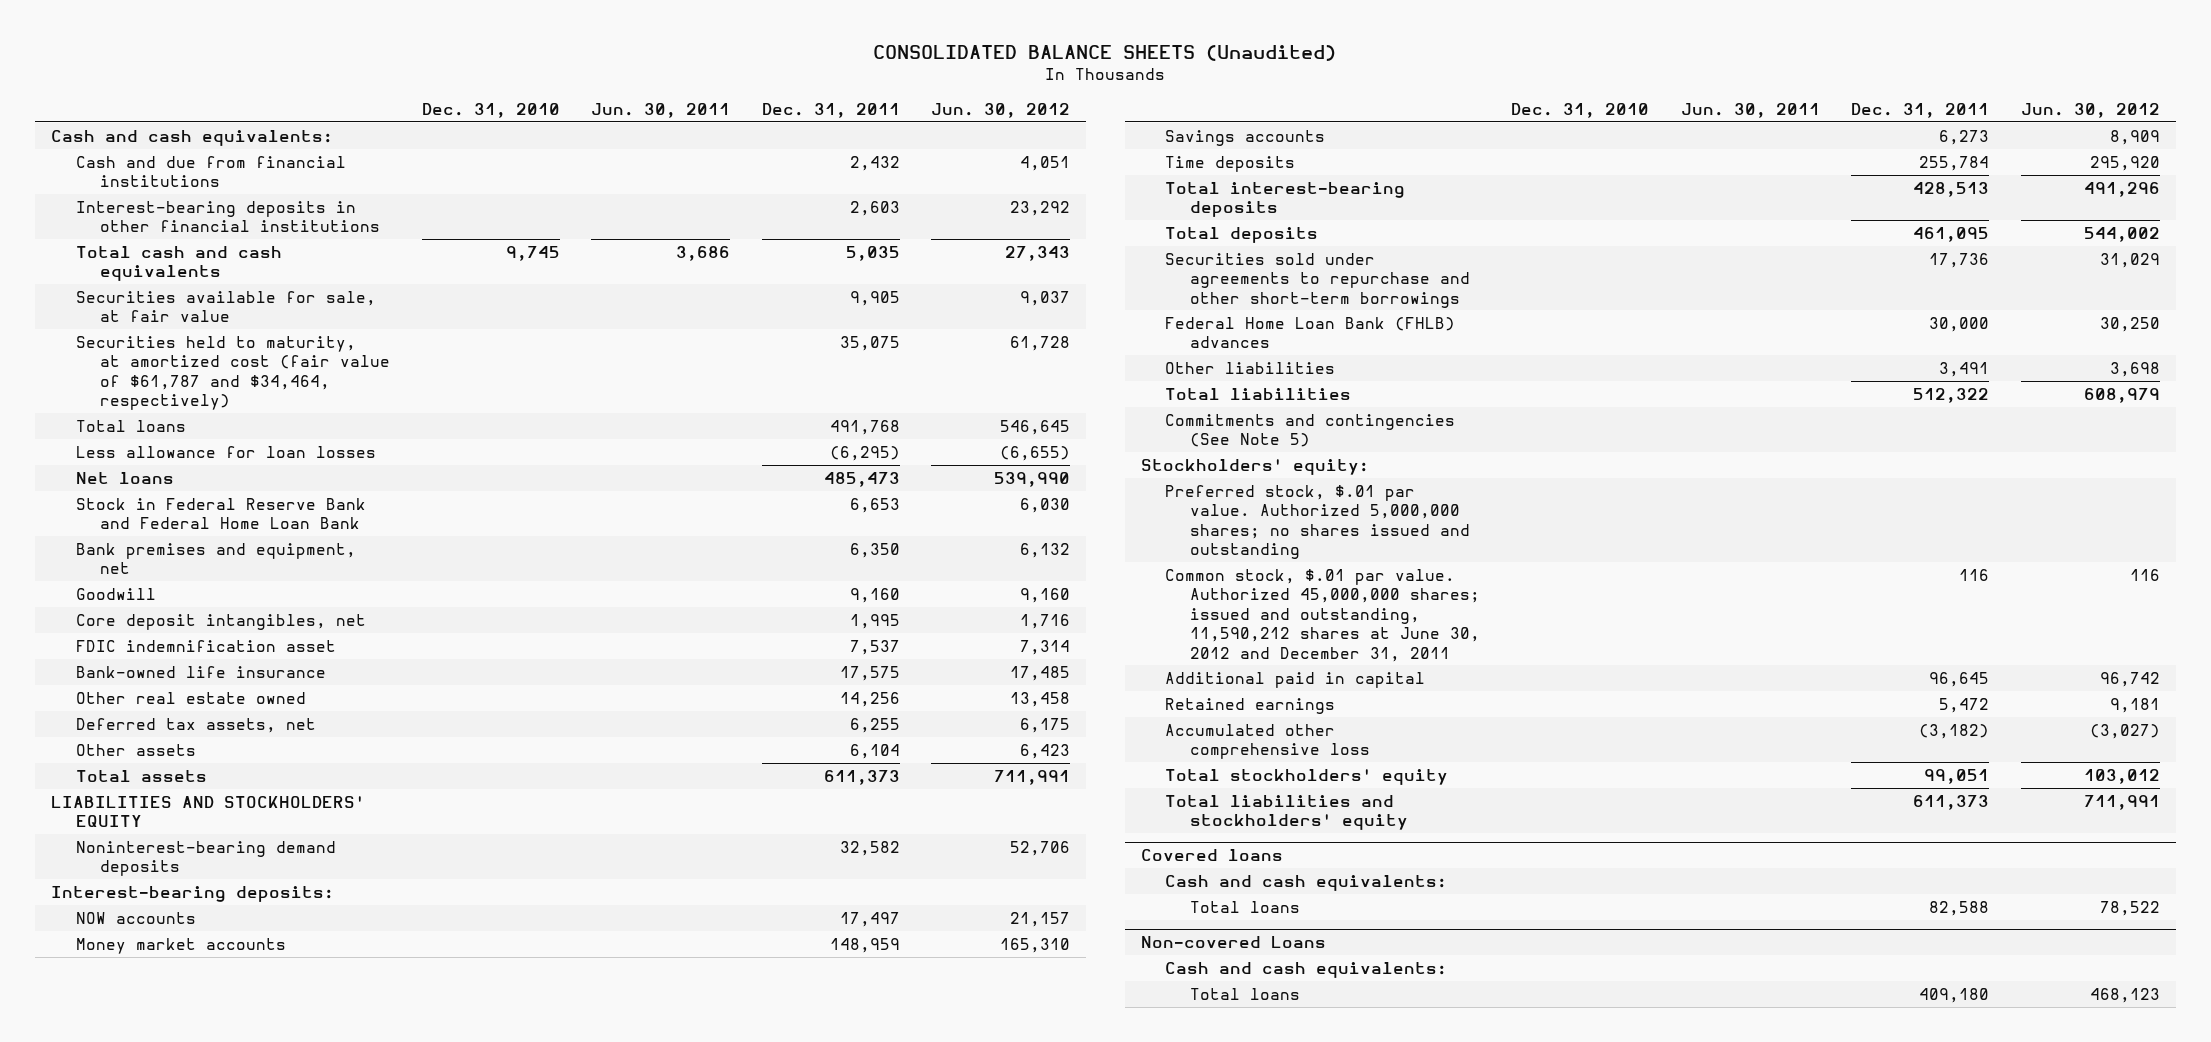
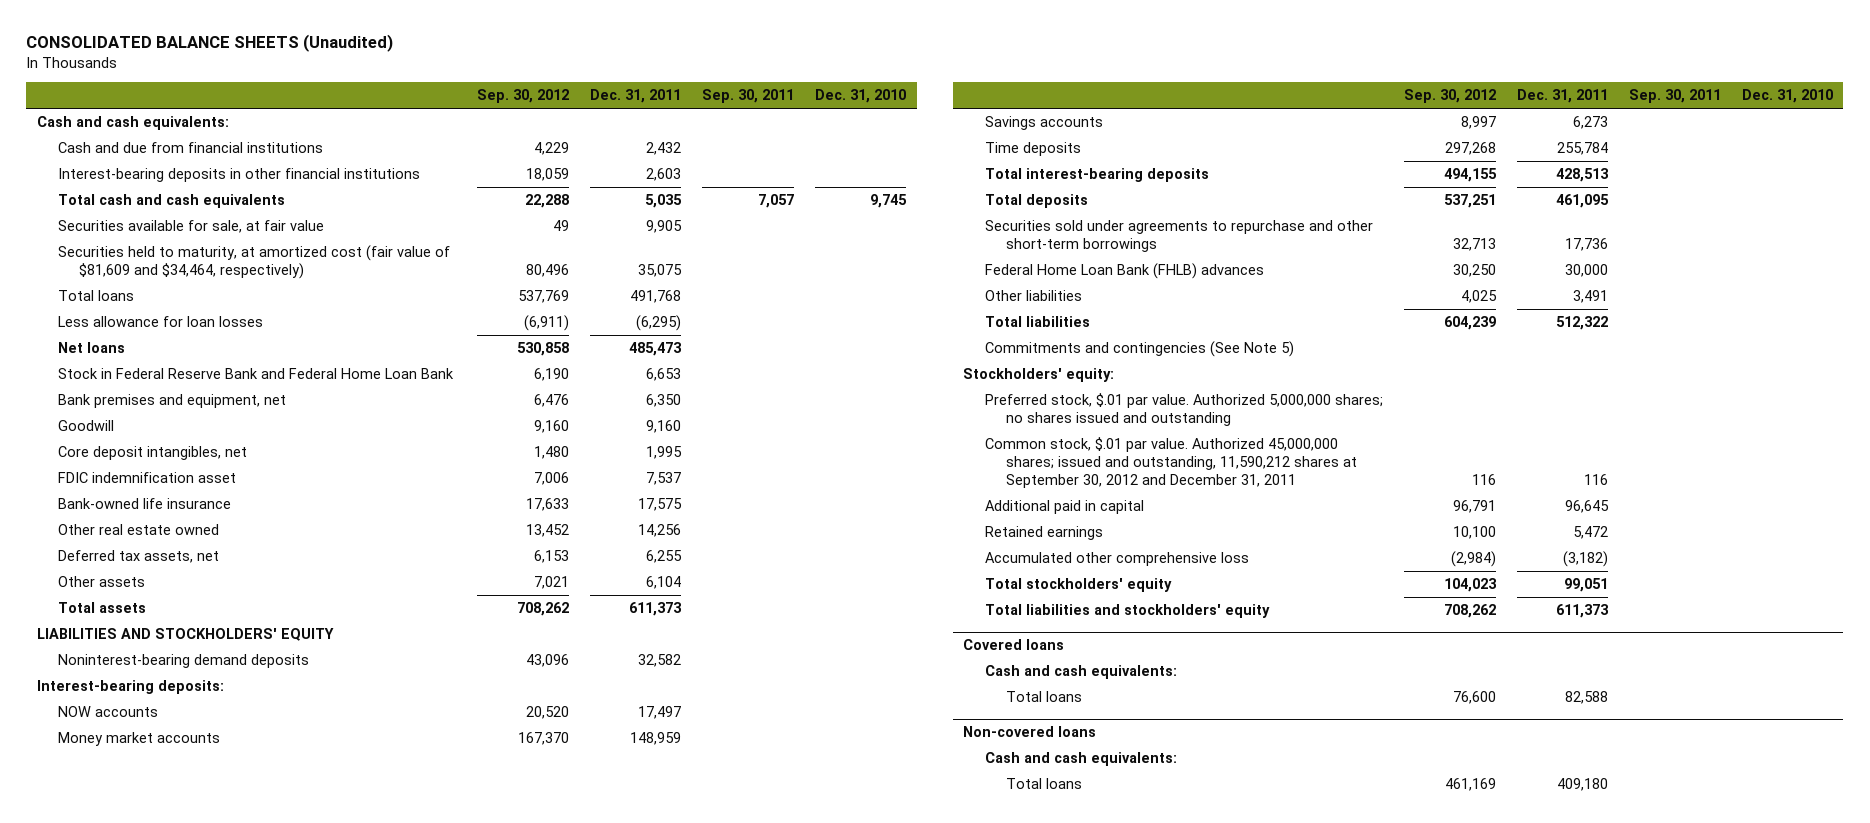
[591,102,731,118] Jun. 30, 2011 -> none
[931,102,1071,118] Jun. 30, 2012 -> none
none -> [477,89,570,104] Sep. 30, 2012
none -> [702,89,795,104] Sep. 30, 2011
[75,335,391,411] Securities held to maturity, at amortized cost (fair value of $61,787 and $34,464, respectively) -> [58,245,451,280] Securities held to maturity, at amortized cost (fair value of $81,609 and $34,464, respectively)
[1165,568,1480,662] Common stock, $.01 par value. Authorized 45,000,000 shares; issued and outstanding, 11,590,212 shares at June 30, 2012 and December 31, 2011 -> [984,437,1357,489] Common stock, $.01 par value. Authorized 45,000,000 shares; issued and outstanding, 11,590,212 shares at September 30, 2012 and December 31, 2011
[1140,936,1326,949] Non-covered Loans -> [963,726,1097,738] Non-covered loans

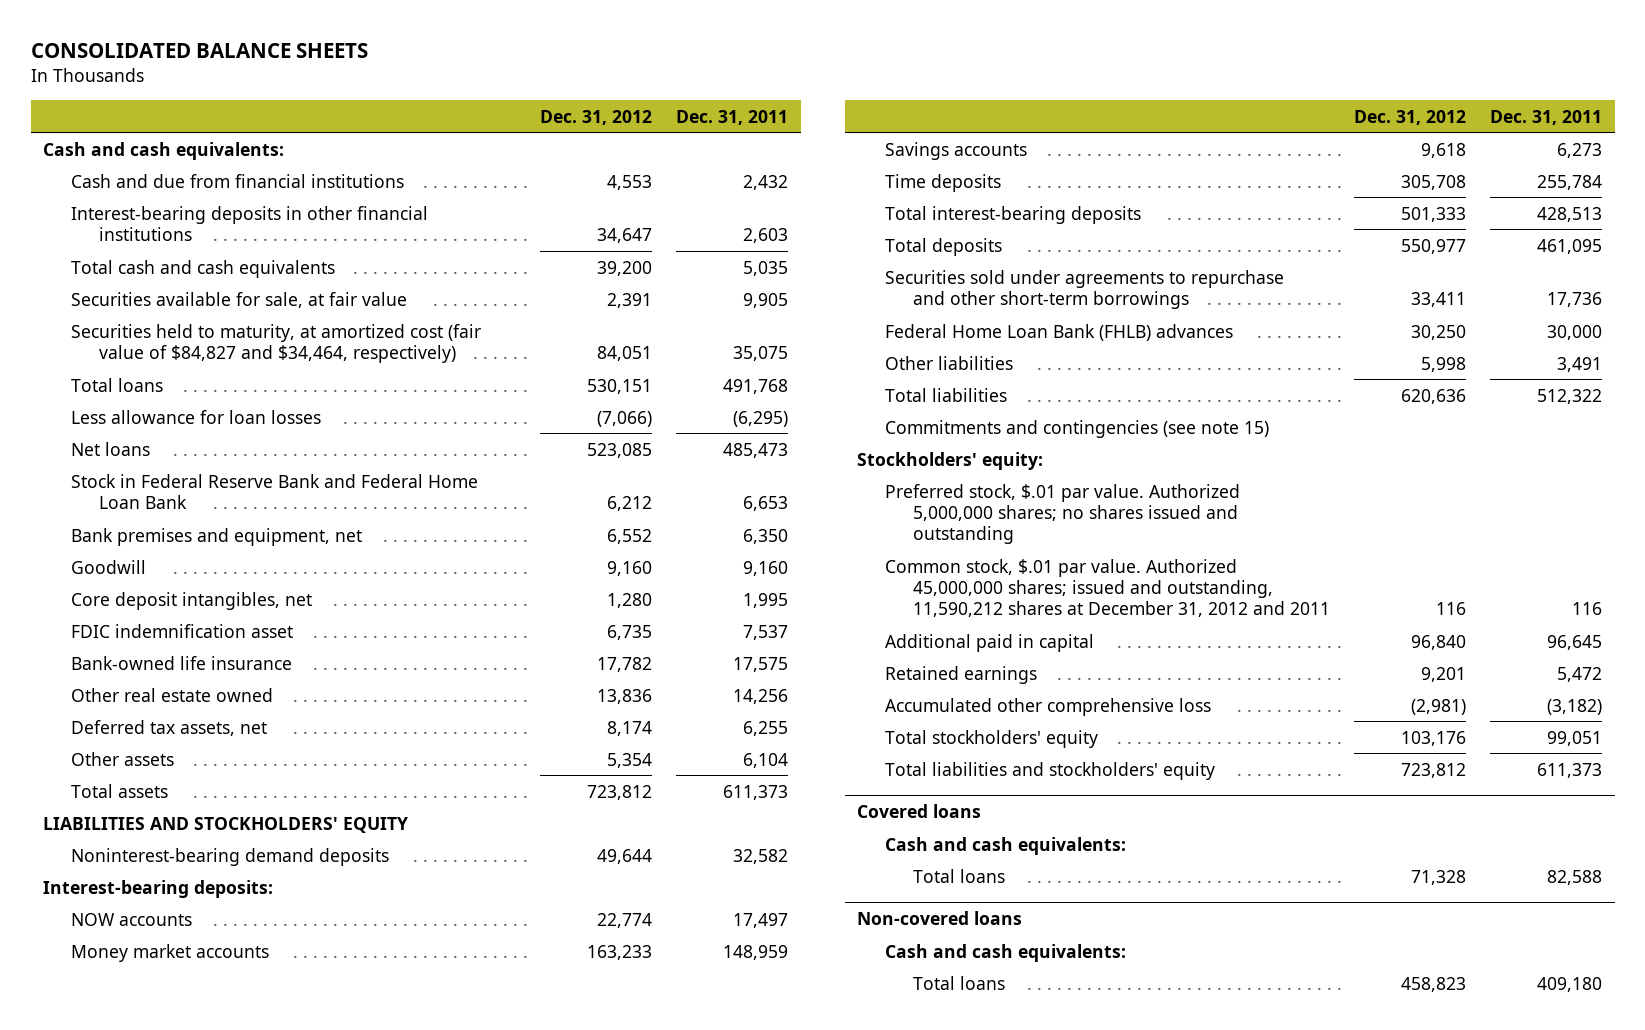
[26,34,394,53] CONSOLIDATED BALANCE SHEETS (Unaudited) -> [30,43,368,59] CONSOLIDATED BALANCE SHEETS
[477,89,570,104] Sep. 30, 2012 -> none
[702,89,795,104] Sep. 30, 2011 -> none
[815,89,907,104] Dec. 31, 2010 -> none
none -> [539,109,652,125] Dec. 31, 2012
[58,245,451,280] Securities held to maturity, at amortized cost (fair value of $81,609 and $34,464, respectively) -> [70,323,481,364] Securities held to maturity, at amortized cost (fair value of $84,827 and $34,464, respectively)
[984,341,1294,358] Commitments and contingencies (See Note 5) -> [884,419,1269,438] Commitments and contingencies (see note 15)
[984,437,1357,489] Common stock, $.01 par value. Authorized 45,000,000 shares; issued and outstanding, 11,590,212 shares at September 30, 2012 and December 31, 2011 -> [884,558,1330,618] Common stock, $.01 par value. Authorized 45,000,000 shares; issued and outstanding, 11,590,212 shares at December 31, 2012 and 2011

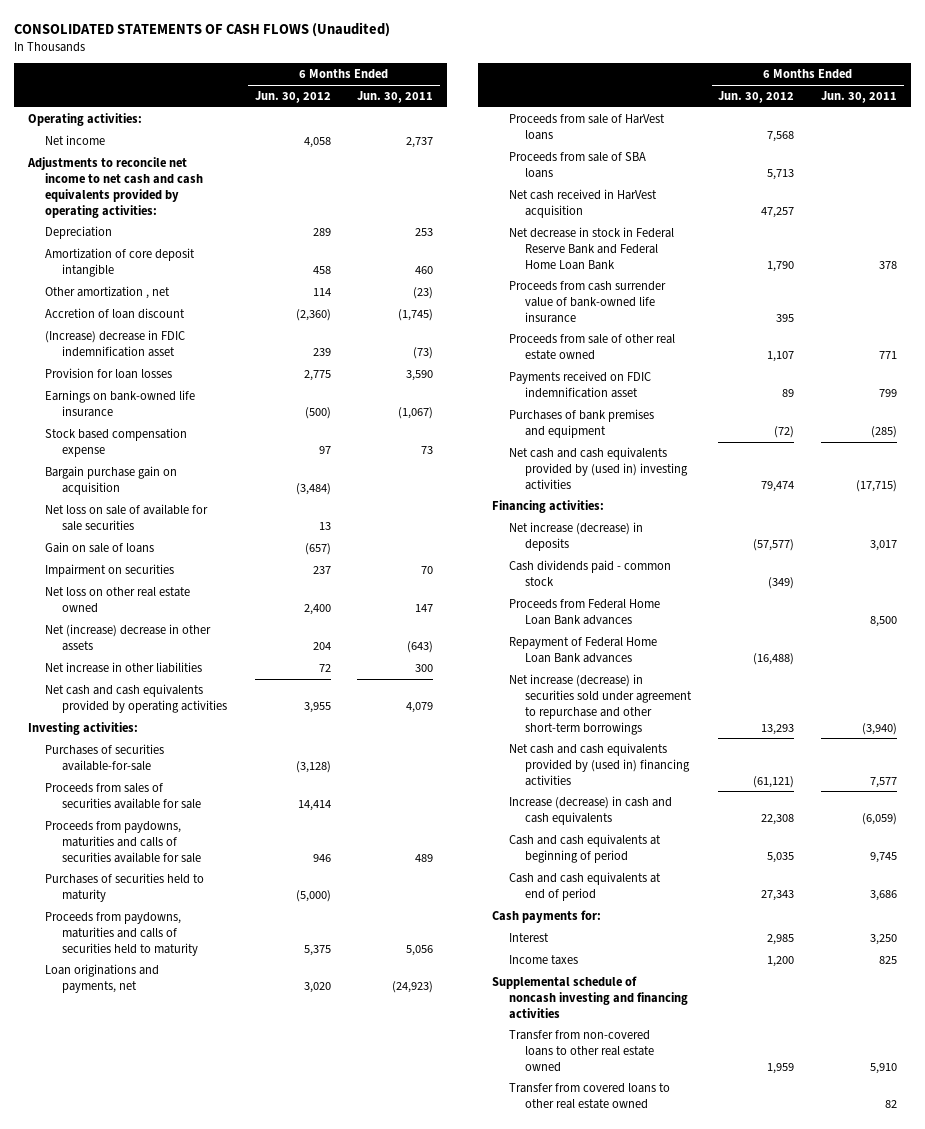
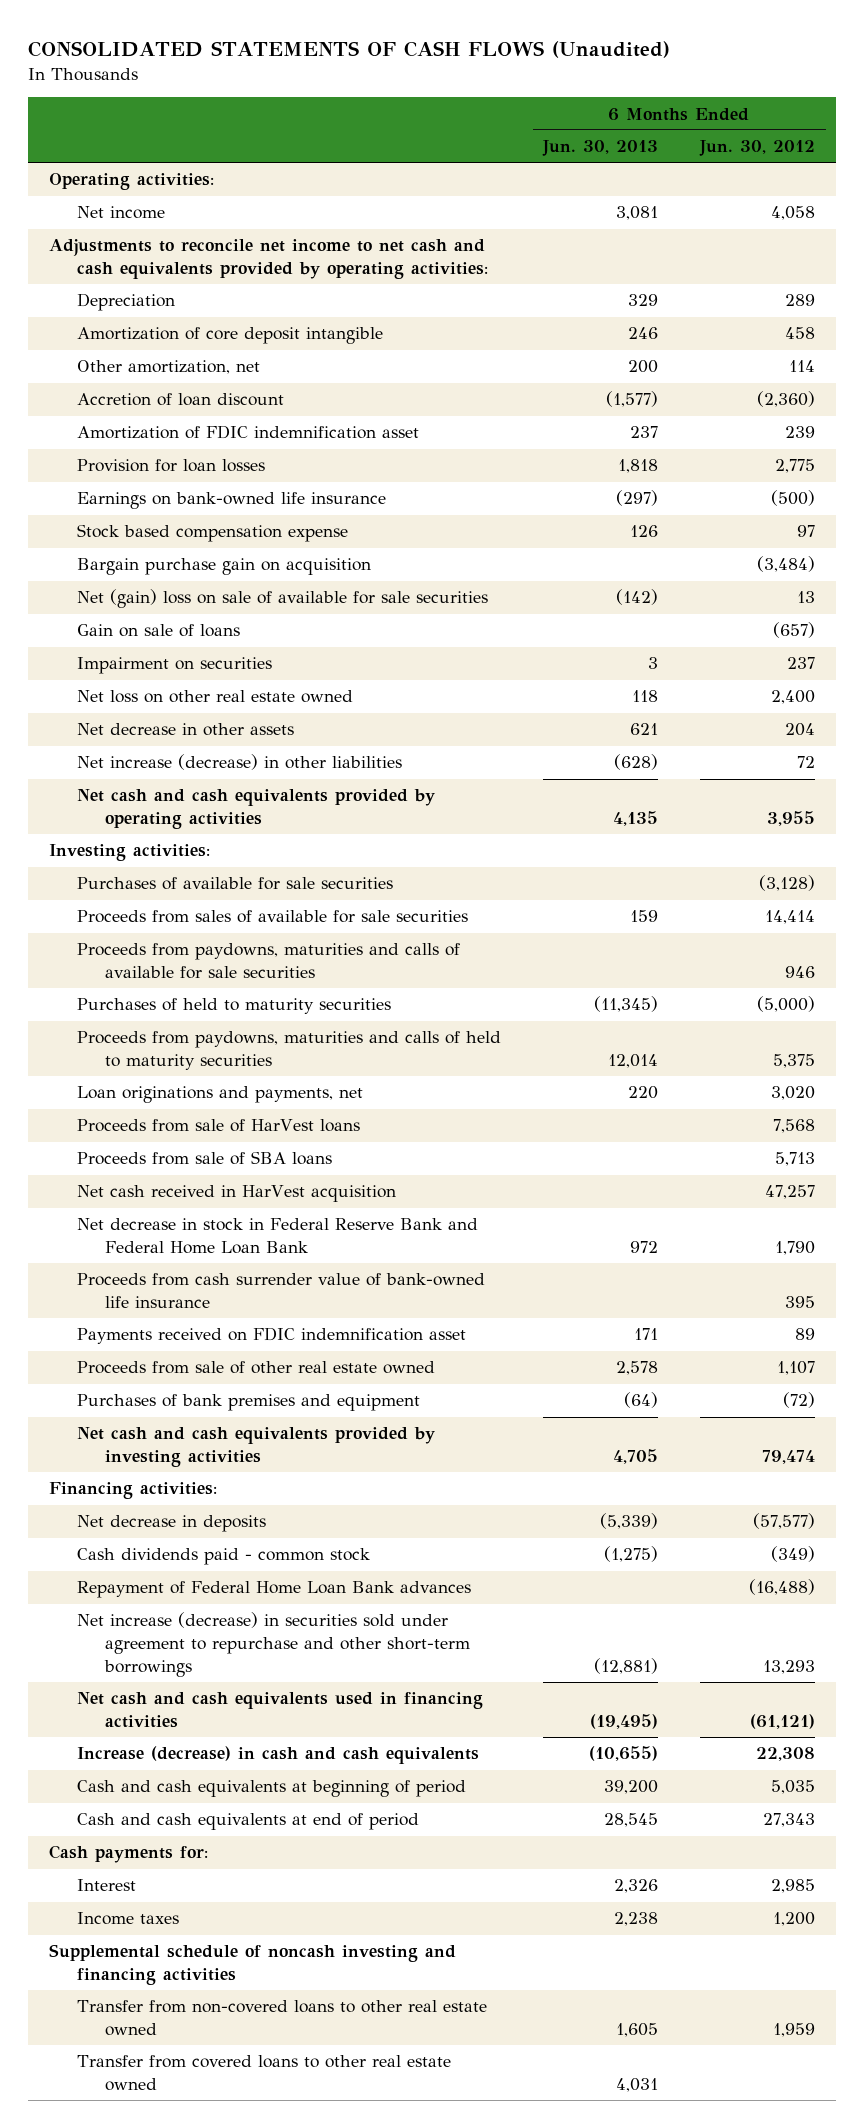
[357,91,434,104] Jun. 30, 2011 -> none
none -> [542,140,659,157] Jun. 30, 2013
[44,286,170,300] Other amortization , net -> [77,360,261,375] Other amortization, net
[44,330,185,357] (Increase) decrease in FDIC indemnification asset -> [77,425,420,440] Amortization of FDIC indemnification asset
[44,504,208,531] Net loss on sale of available for sale securities -> [77,589,489,609] Net (gain) loss on sale of available for sale securities
[44,624,211,651] Net (increase) decrease in other assets -> [77,723,295,737] Net decrease in other assets
[44,662,202,674] Net increase in other liabilities -> [77,754,403,771] Net increase (decrease) in other liabilities
[44,744,164,771] Purchases of securities available-for-sale -> [77,877,394,891] Purchases of available for sale securities
[44,783,201,809] Proceeds from sales of securities available for sale -> [77,910,469,924] Proceeds from sales of available for sale securities
[44,821,201,863] Proceeds from paydowns, maturities and calls of securities available for sale -> [77,943,461,979] Proceeds from paydowns, maturities and calls of available for sale securities
[44,873,204,902] Purchases of securities held to maturity -> [77,998,392,1015] Purchases of held to maturity securities
[44,912,198,956] Proceeds from paydowns, maturities and calls of securities held to maturity -> [77,1031,502,1070] Proceeds from paydowns, maturities and calls of held to maturity securities
[508,334,675,360] Proceeds from sale of other real estate owned -> [77,1361,436,1375] Proceeds from sale of other real estate owned
[508,447,689,490] Net cash and cash equivalents provided by (used in) investing activities -> [77,1427,436,1467] Net cash and cash equivalents provided by investing activities
[508,522,643,551] Net increase (decrease) in deposits -> [77,1515,267,1533] Net decrease in deposits
[508,599,660,625] Proceeds from Federal Home Loan Bank advances -> none
[508,743,691,786] Net cash and cash equivalents provided by (used in) financing activities -> [77,1692,484,1728] Net cash and cash equivalents used in financing activities

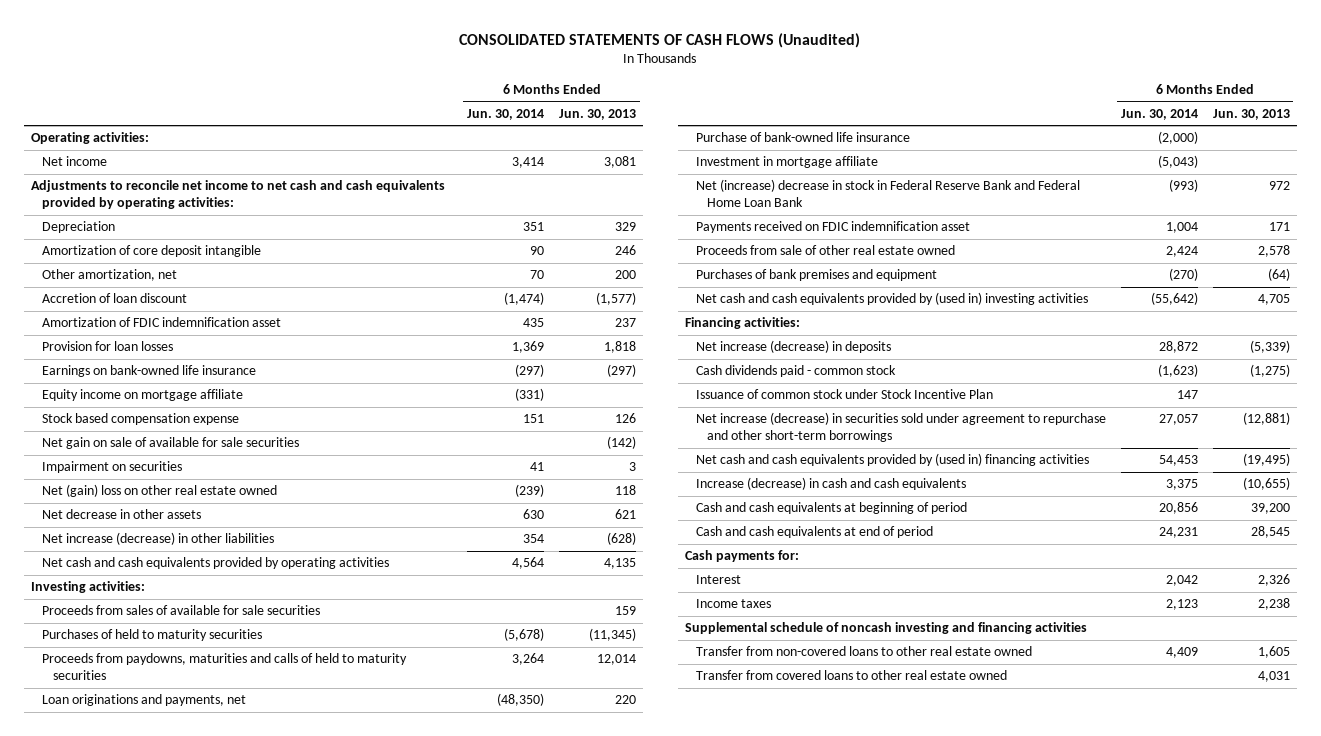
[699,140,816,157] Jun. 30, 2012 -> none
none -> [467,108,545,120] Jun. 30, 2014
none -> [42,389,244,402] Equity income on mortgage affiliate
[77,558,372,576] Bargain purchase gain on acquisition -> none
[77,624,241,638] Gain on sale of loans -> none
[77,589,489,609] Net (gain) loss on sale of available for sale securities -> [42,437,300,450] Net gain on sale of available for sale securities
[77,690,354,704] Net loss on other real estate owned -> [42,484,278,498] Net (gain) loss on other real estate owned
[77,877,394,891] Purchases of available for sale securities -> none
[77,943,461,979] Proceeds from paydowns, maturities and calls of available for sale securities -> none
[77,1119,361,1133] Proceeds from sale of HarVest loans -> none
[77,1151,333,1166] Proceeds from sale of SBA loans -> none
[77,1185,397,1203] Net cash received in HarVest acquisition -> none
[77,1273,486,1308] Proceeds from cash surrender value of bank-owned life insurance -> none
none -> [695,132,910,143] Purchase of bank-owned life insurance
none -> [695,156,878,169] Investment in mortgage affiliate
[77,1218,479,1254] Net decrease in stock in Federal Reserve Bank and Federal Home Loan Bank -> [695,179,1080,208] Net (increase) decrease in stock in Federal Reserve Bank and Federal Home Loan Bank
[77,1427,436,1467] Net cash and cash equivalents provided by investing activities -> [695,292,1088,306] Net cash and cash equivalents provided by (used in) investing activities
[77,1515,267,1533] Net decrease in deposits -> [695,340,891,354] Net increase (decrease) in deposits
[77,1581,472,1599] Repayment of Federal Home Loan Bank advances -> none
none -> [695,389,993,400] Issuance of common stock under Stock Incentive Plan
[77,1692,484,1728] Net cash and cash equivalents used in financing activities -> [695,453,1089,467] Net cash and cash equivalents provided by (used in) financing activities

